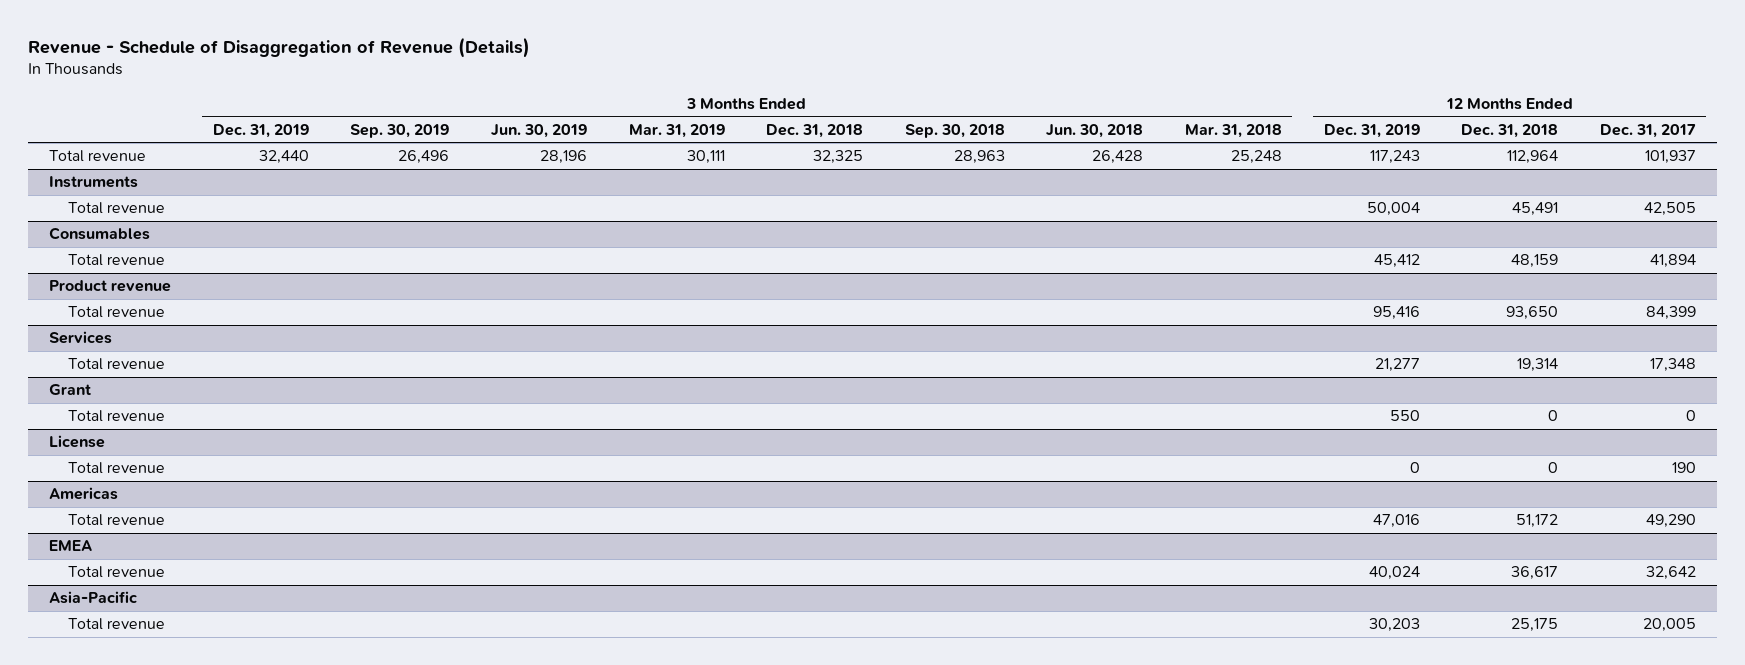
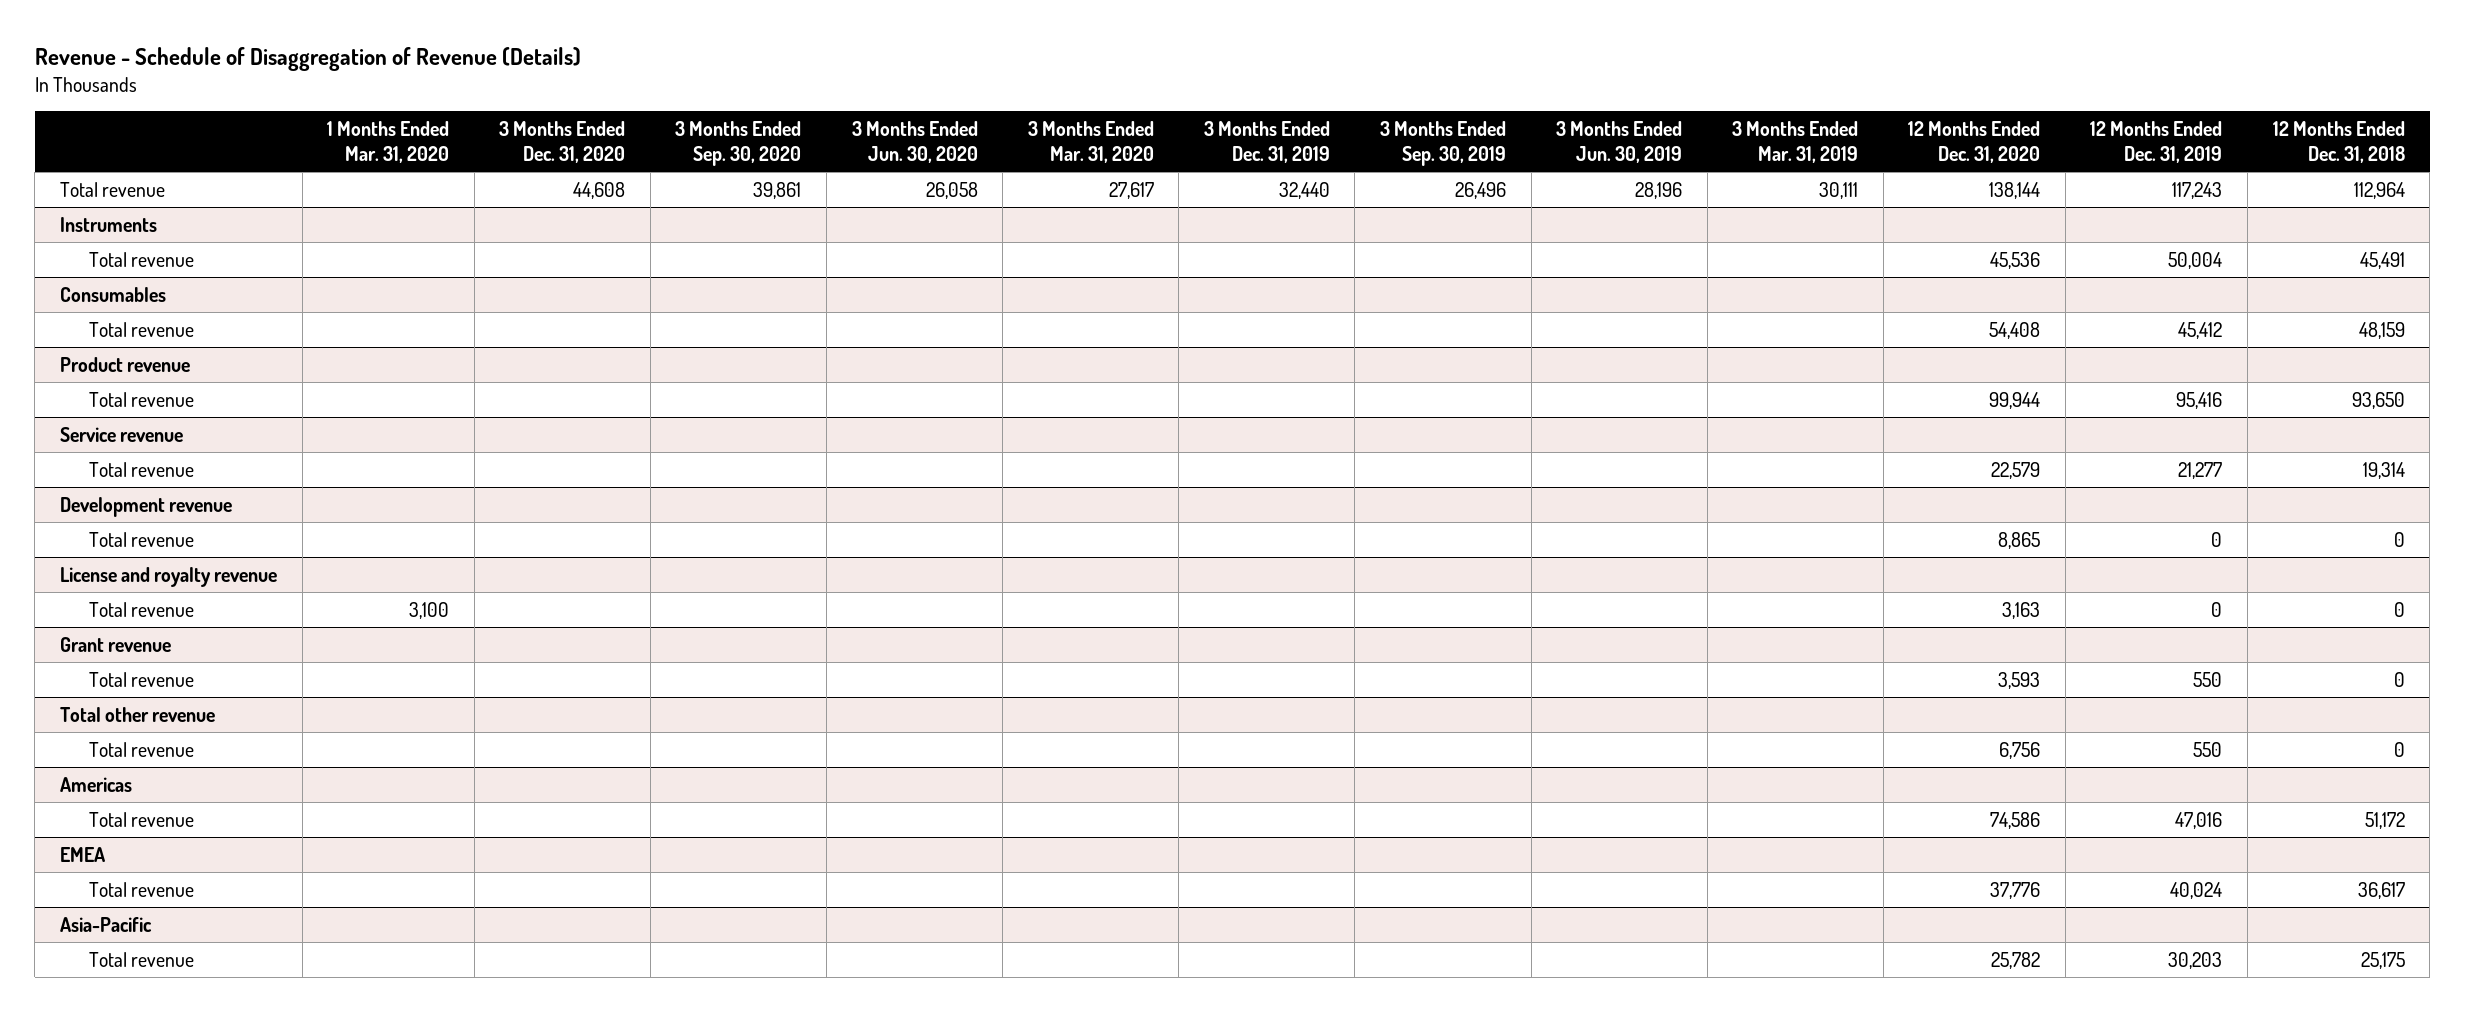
[766,123,864,138] Dec. 31, 2018 -> none
[904,123,1005,138] Sep. 30, 2018 -> none
[1046,123,1144,138] Jun. 30, 2018 -> none
[1184,123,1282,138] Mar. 31, 2018 -> none
[1599,123,1696,138] Dec. 31, 2017 -> none
none -> [327,121,450,163] 1 Months Ended Mar. 31, 2020
none -> [499,121,626,163] 3 Months Ended Dec. 31, 2020
none -> [675,121,802,166] 3 Months Ended Sep. 30, 2020
none -> [851,121,978,163] 3 Months Ended Jun. 30, 2020
none -> [1027,121,1154,163] 3 Months Ended Mar. 31, 2020
none -> [1908,121,2041,163] 12 Months Ended Dec. 31, 2020
[49,331,113,345] Services -> [60,426,184,442] Service revenue
[49,384,92,396] Grant -> none
[68,410,166,423] Total revenue -> none
[49,435,106,449] License -> none
none -> [60,496,233,517] Development revenue
none -> [60,566,278,587] License and royalty revenue
none -> [88,601,194,617] Total revenue
none -> [60,636,172,652] Grant revenue
none -> [88,671,194,687] Total revenue
none -> [60,706,216,722] Total other revenue
none -> [88,741,194,757] Total revenue

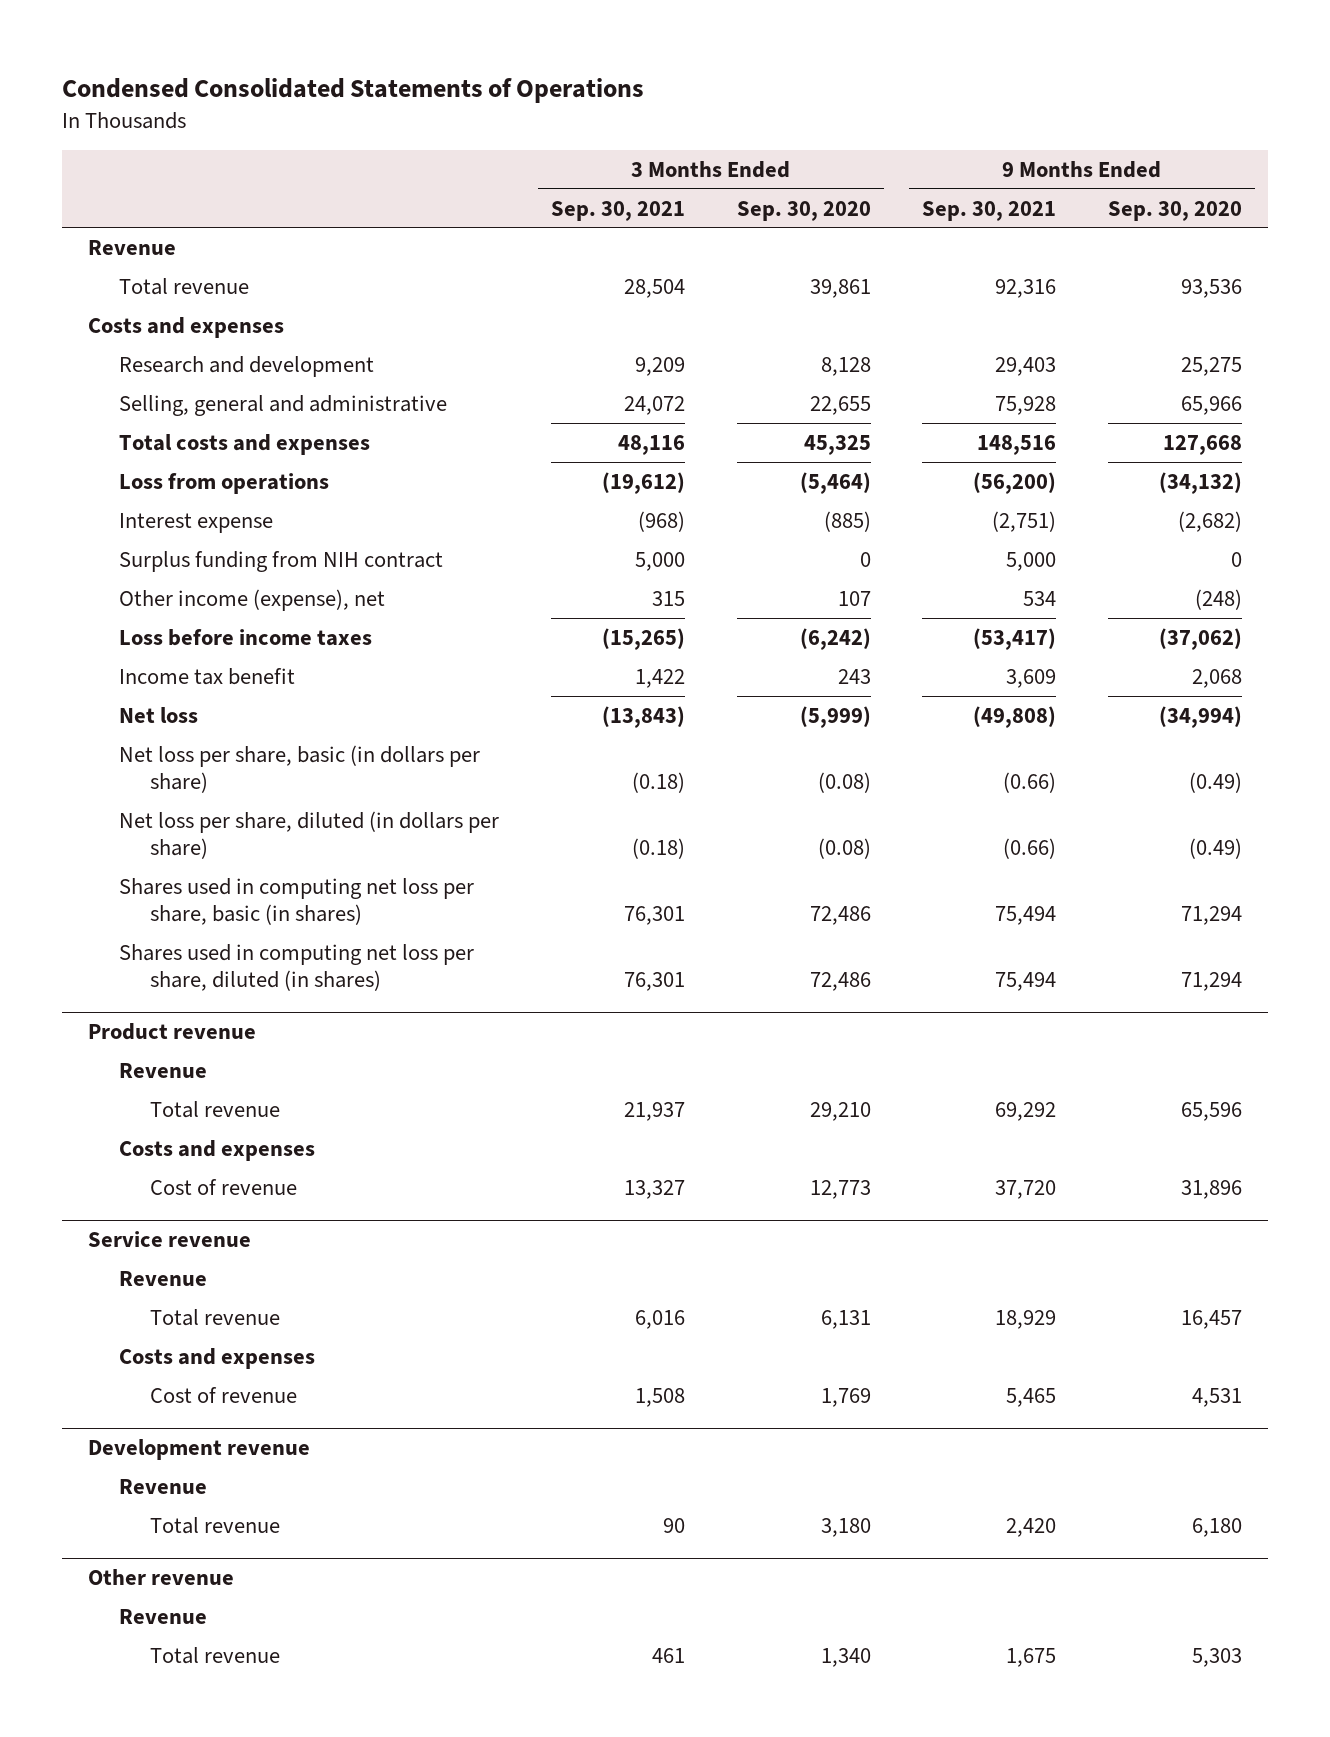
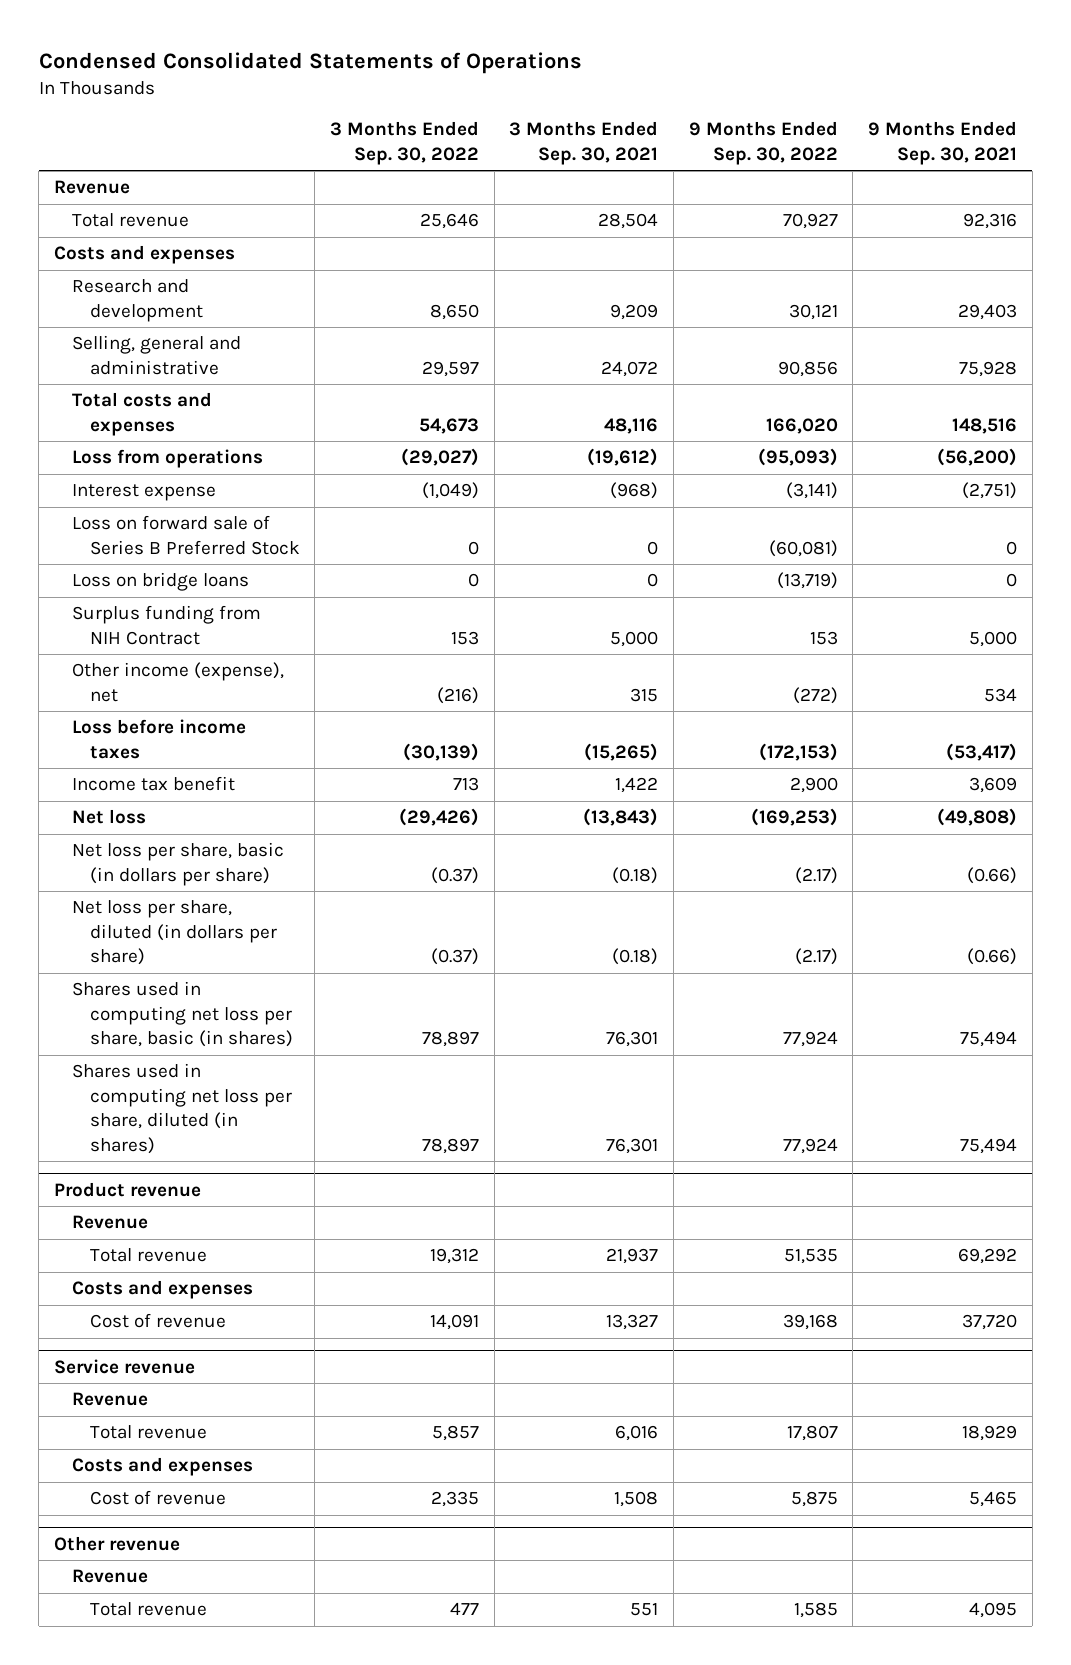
[736,200,871,221] Sep. 30, 2020 -> none
[1108,200,1243,221] Sep. 30, 2020 -> none
none -> [329,121,479,165] 3 Months Ended Sep. 30, 2022
none -> [688,121,838,165] 9 Months Ended Sep. 30, 2022
none -> [71,515,300,555] Loss on forward sale of Series B Preferred Stock
none -> [71,572,249,592] Loss on bridge loans
[119,550,444,572] Surplus funding from NIH contract -> [71,605,261,645] Surplus funding from NIH Contract
[88,1439,311,1461] Development revenue -> none
[119,1478,208,1494] Revenue -> none
[149,1516,280,1534] Total revenue -> none
[651,1647,685,1663] 461 -> [630,1603,659,1617] 551
[1006,1647,1057,1667] 1,675 -> [968,1602,1017,1619] 4,095

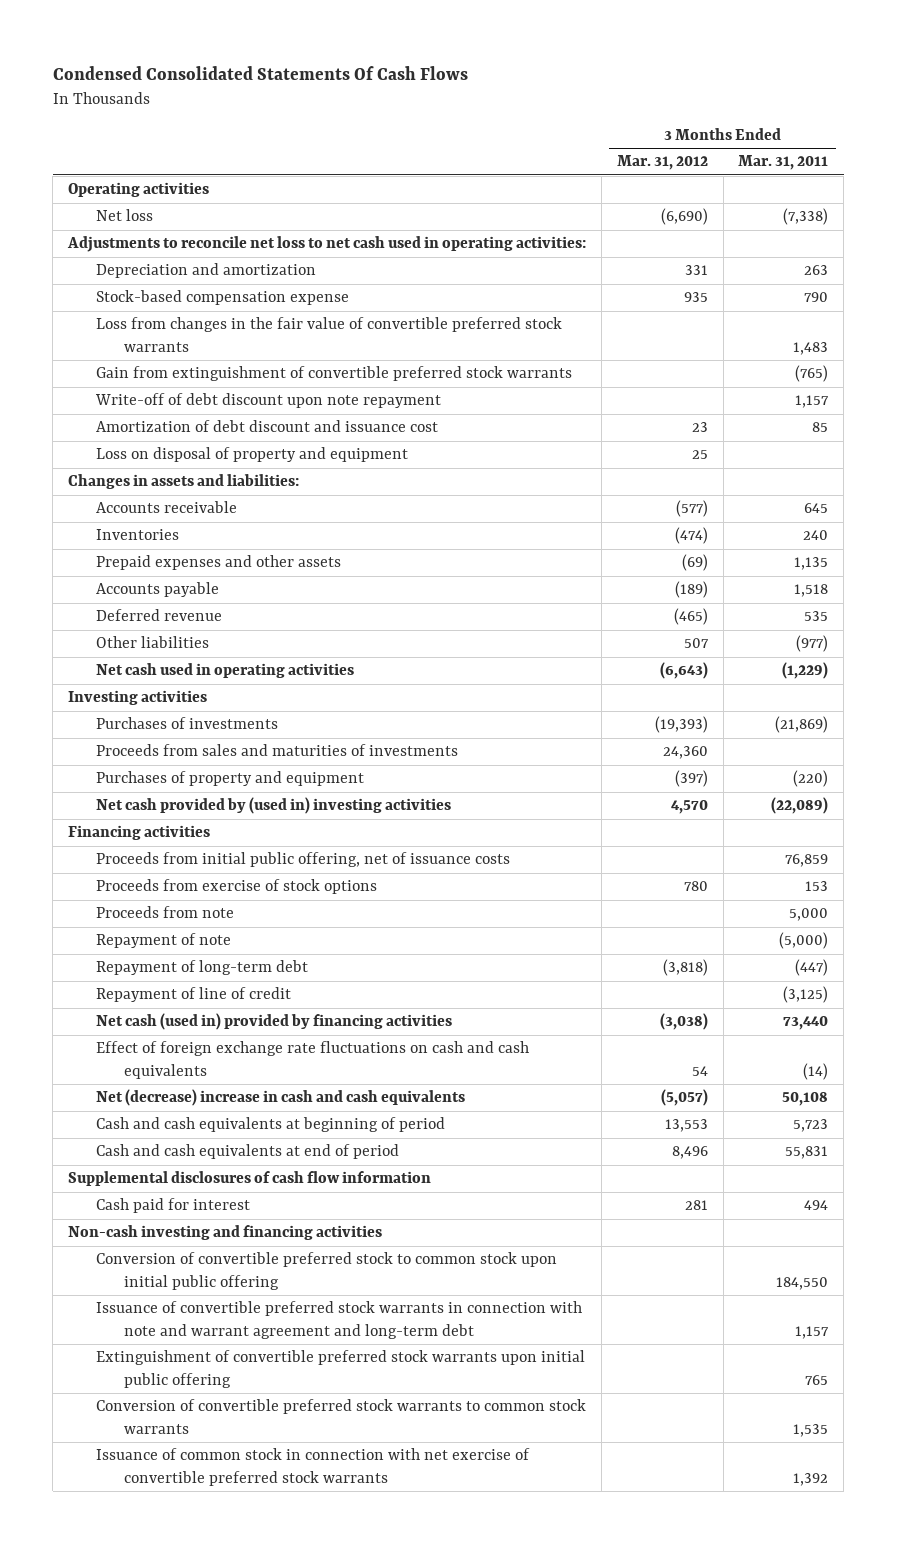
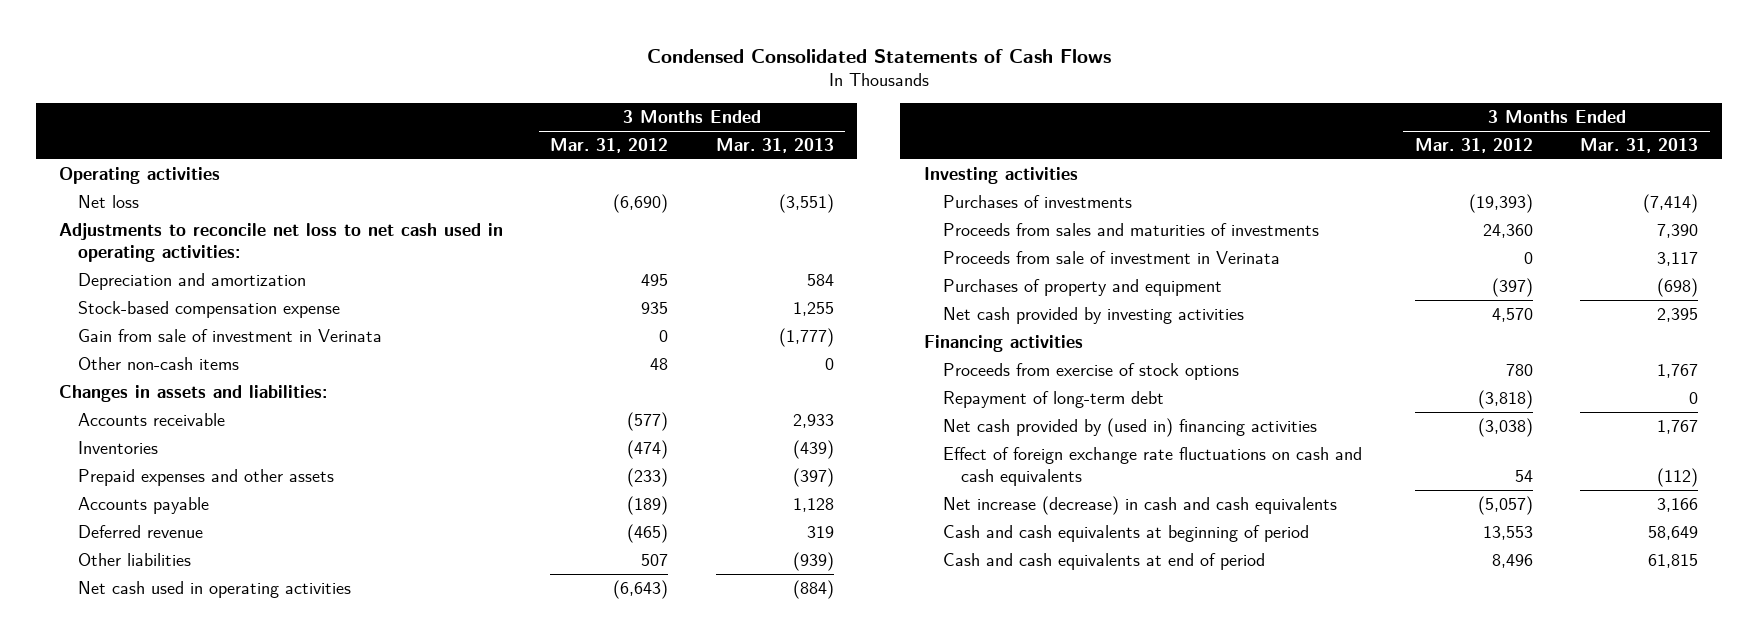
[52,66,468,81] Condensed Consolidated Statements Of Cash Flows -> [646,48,1111,63] Condensed Consolidated Statements of Cash Flows
[738,155,829,171] Mar. 31, 2011 -> none
none -> [715,138,834,154] Mar. 31, 2013
[684,265,708,276] 331 -> [641,274,669,287] 495
[95,317,562,352] Loss from changes in the fair value of convertible preferred stock warrants -> none
[95,366,572,382] Gain from extinguishment of convertible preferred stock warrants -> none
[94,393,441,409] Write-off of debt discount upon note repayment -> none
[95,420,438,433] Amortization of debt discount and issuance cost -> none
[95,447,408,463] Loss on disposal of property and equipment -> none
none -> [77,329,382,343] Gain from sale of investment in Verinata
none -> [77,357,239,371] Other non-cash items
[681,554,708,572] (69) -> [627,468,669,488] (233)
none -> [942,251,1280,265] Proceeds from sale of investment in Verinata
[95,797,451,815] Net cash provided by (used in) investing activities -> [942,307,1244,325] Net cash provided by investing activities
[95,852,510,868] Proceeds from initial public offering, net of issuance costs -> none
[95,906,234,919] Proceeds from note -> none
[95,933,231,949] Repayment of note -> none
[95,987,291,1003] Repayment of line of credit -> none
[95,1013,452,1031] Net cash (used in) provided by financing activities -> [942,418,1317,438] Net cash provided by (used in) financing activities
[95,1089,465,1107] Net (decrease) increase in cash and cash equivalents -> [942,496,1337,516] Net increase (decrease) in cash and cash equivalents
[68,1171,432,1187] Supplemental disclosures of cash flow information -> none
[95,1198,250,1214] Cash paid for interest -> none
[68,1225,383,1241] Non-cash investing and financing activities -> none
[95,1252,557,1290] Conversion of convertible preferred stock to common stock upon initial public offering -> none
[95,1301,582,1339] Issuance of convertible preferred stock warrants in connection with note and warrant agreement and long-term debt -> none
[95,1350,585,1388] Extinguishment of convertible preferred stock warrants upon initial public offering -> none
[95,1399,586,1434] Conversion of convertible preferred stock warrants to common stock warrants -> none
[95,1448,530,1486] Issuance of common stock in connection with net exercise of convertible preferred stock warrants -> none

